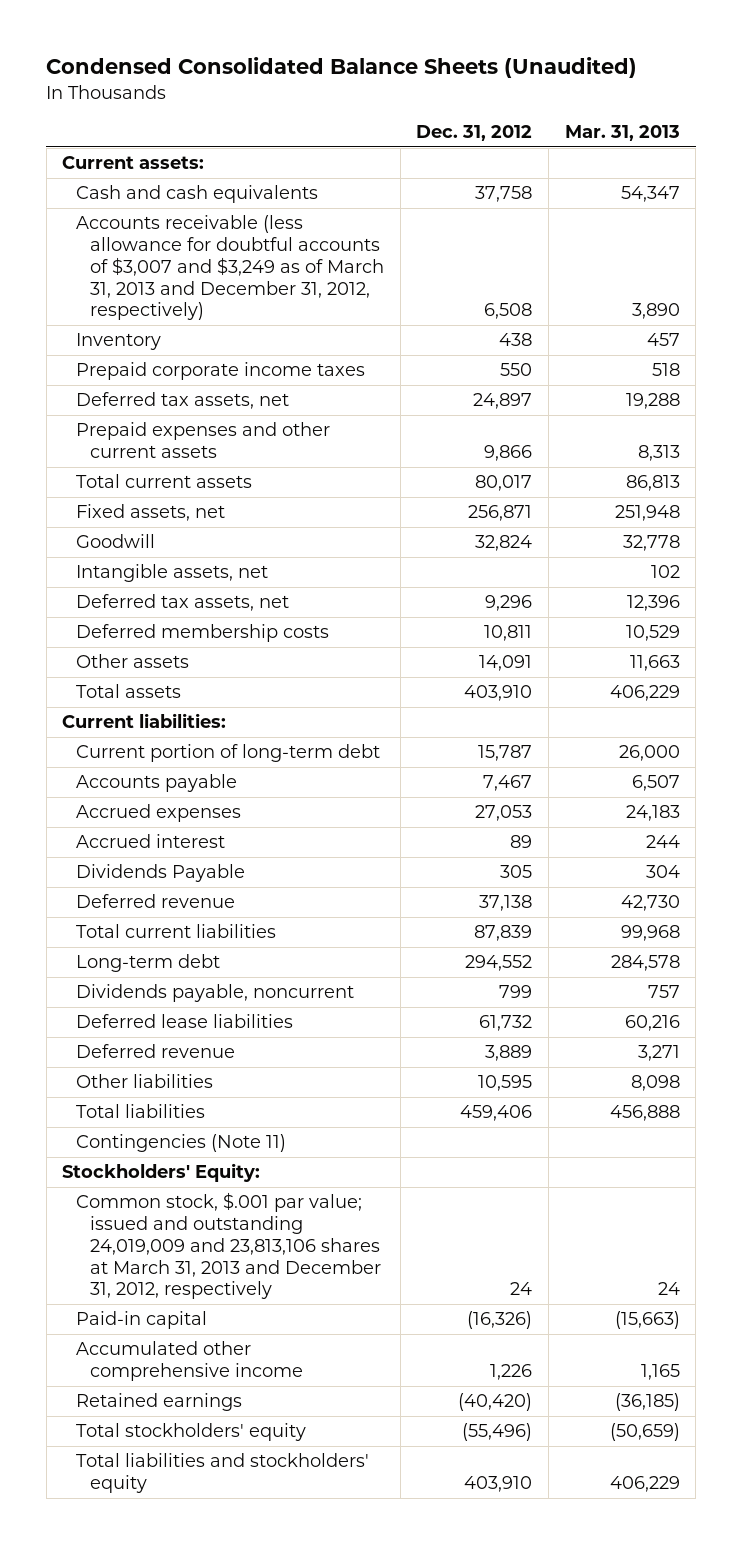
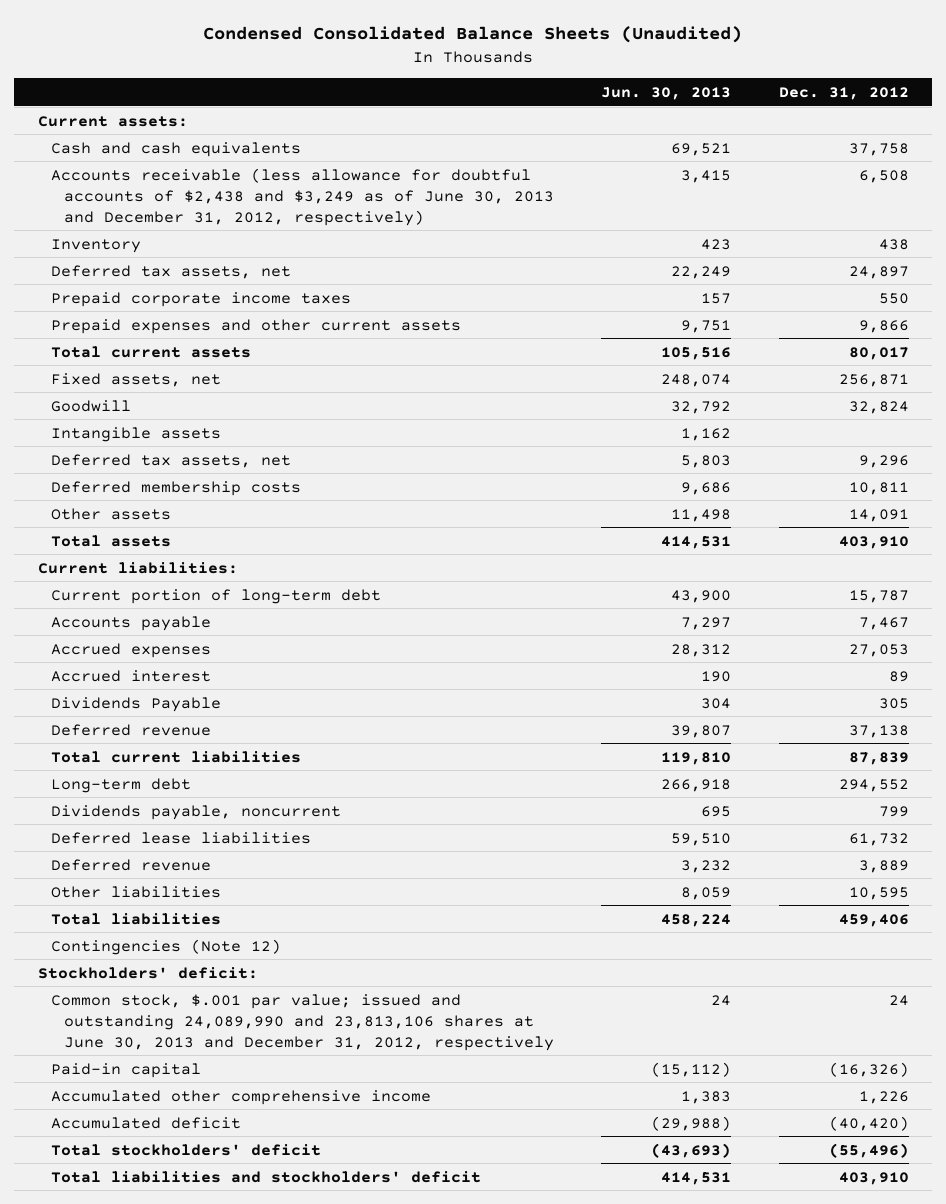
[564,125,680,142] Mar. 31, 2013 -> none
none -> [601,86,732,100] Jun. 30, 2013
[76,215,385,321] Accounts receivable (less allowance for doubtful accounts of $3,007 and $3,249 as of March 31, 2013 and December 31, 2012, respectively) -> [50,167,554,226] Accounts receivable (less allowance for doubtful accounts of $2,438 and $3,249 as of June 30, 2013 and December 31, 2012, respectively)
[76,362,366,381] Prepaid corporate income taxes -> [50,291,351,307] Prepaid corporate income taxes
[76,564,269,583] Intangible assets, net -> [50,426,221,442] Intangible assets
[76,1134,287,1153] Contingencies (Note 11) -> [50,938,281,955] Contingencies (Note 12)
[62,1163,261,1183] Stockholders' Equity: -> [37,966,258,979] Stockholders' deficit:
[76,1192,382,1300] Common stock, $.001 par value; issued and outstanding 24,019,009 and 23,813,106 shares at March 31, 2013 and December 31, 2012, respectively -> [50,993,554,1051] Common stock, $.001 par value; issued and outstanding 24,089,990 and 23,813,106 shares at June 30, 2013 and December 31, 2012, respectively
[76,1393,243,1412] Retained earnings -> [50,1116,241,1129] Accumulated deficit
[76,1423,307,1442] Total stockholders' equity -> [50,1143,321,1156] Total stockholders' deficit
[76,1453,370,1494] Total liabilities and stockholders' equity -> [50,1170,481,1183] Total liabilities and stockholders' deficit

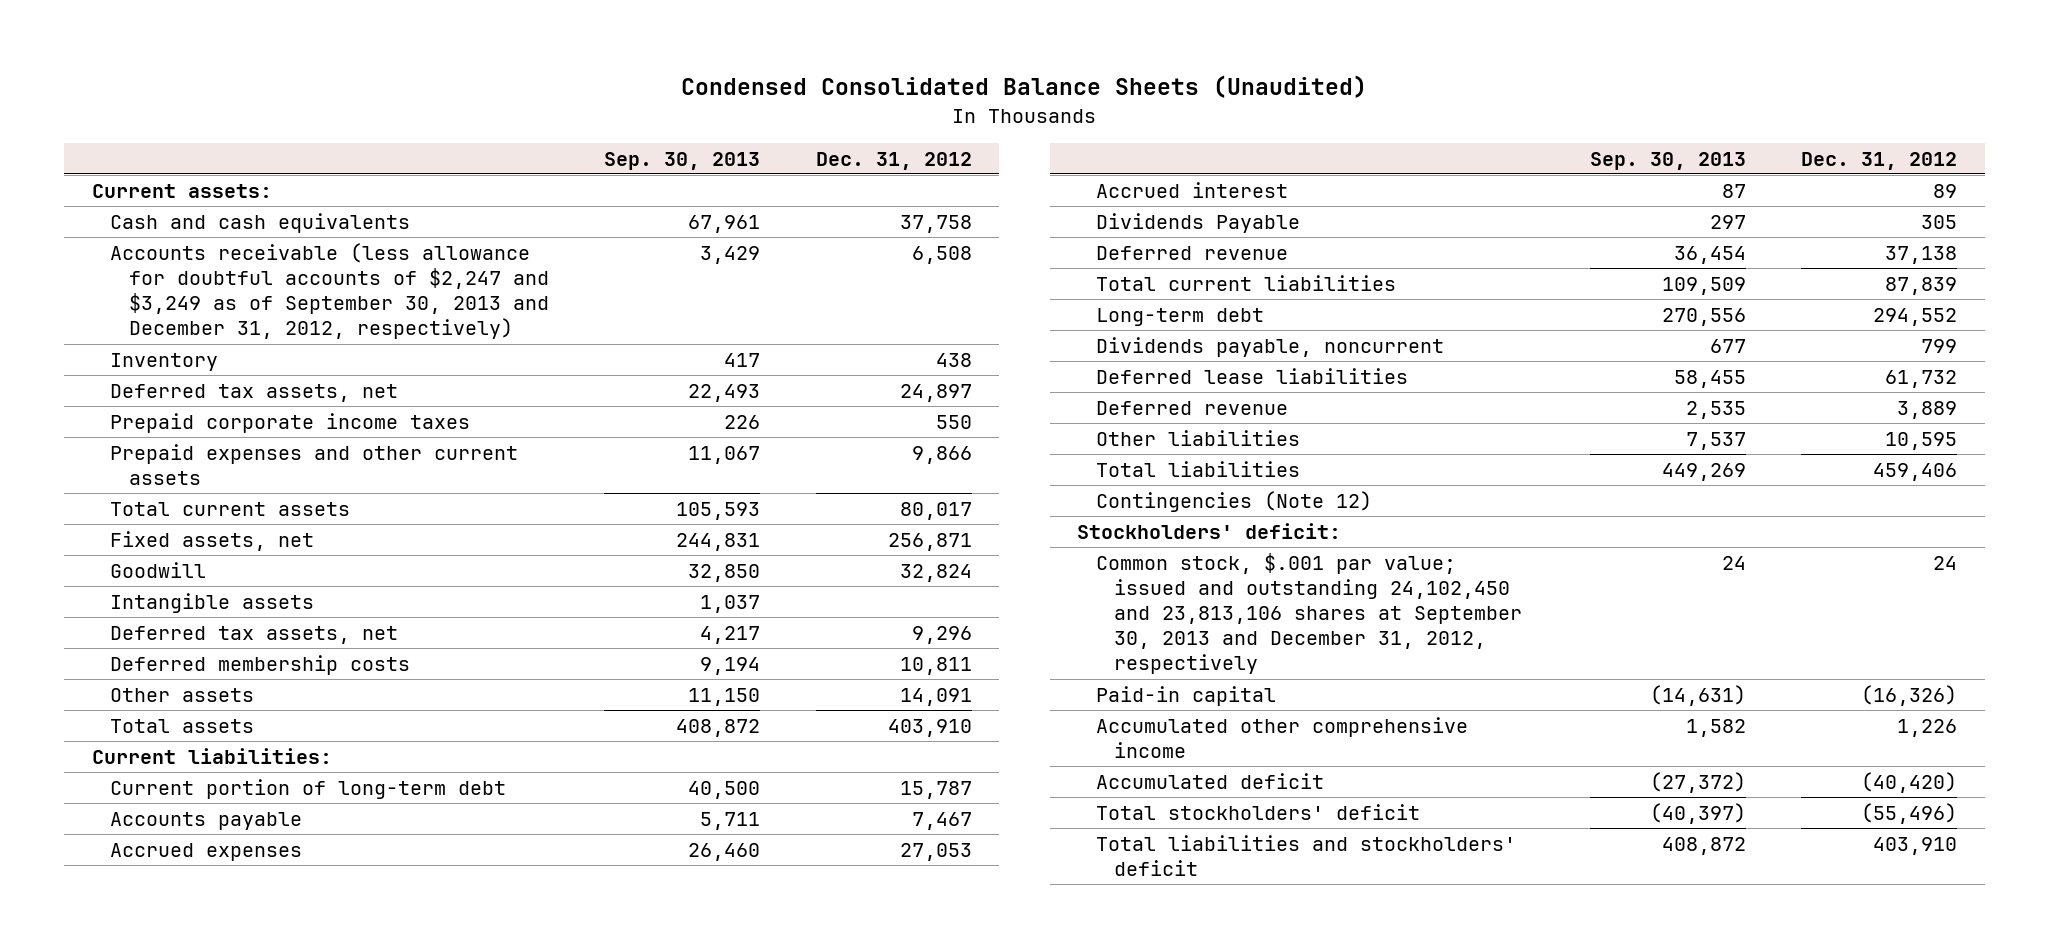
[601,86,732,100] Jun. 30, 2013 -> none
none -> [604,151,761,170] Sep. 30, 2013
[50,167,554,226] Accounts receivable (less allowance for doubtful accounts of $2,438 and $3,249 as of June 30, 2013 and December 31, 2012, respectively) -> [110,242,549,340] Accounts receivable (less allowance for doubtful accounts of $2,247 and $3,249 as of September 30, 2013 and December 31, 2012, respectively)
[50,993,554,1051] Common stock, $.001 par value; issued and outstanding 24,089,990 and 23,813,106 shares at June 30, 2013 and December 31, 2012, respectively -> [1095,552,1523,675] Common stock, $.001 par value; issued and outstanding 24,102,450 and 23,813,106 shares at September 30, 2013 and December 31, 2012, respectively

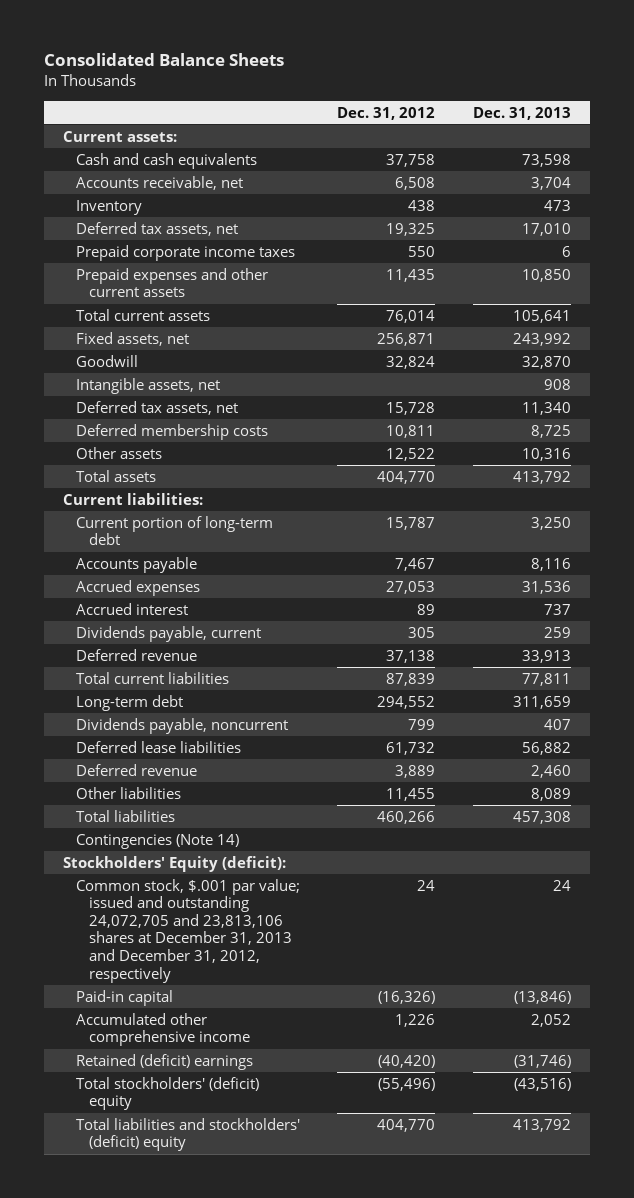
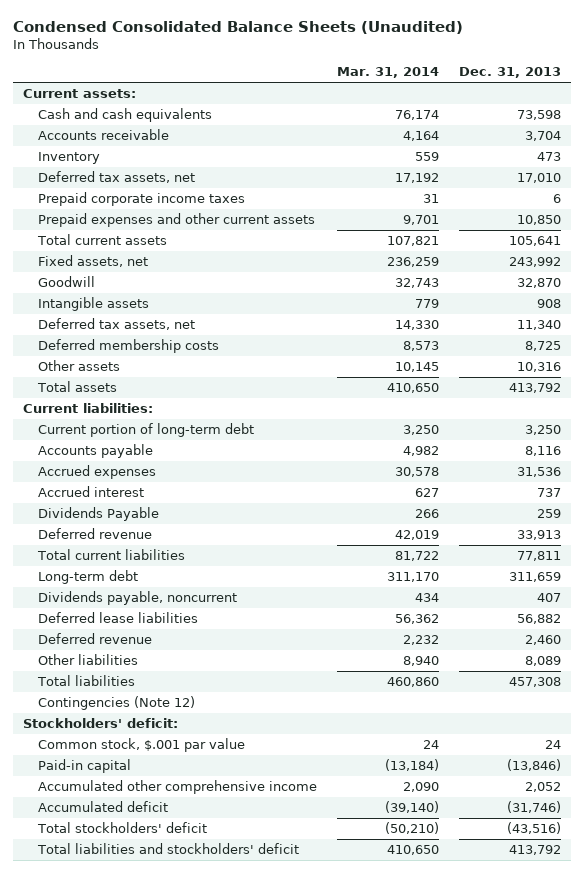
[43,53,284,67] Consolidated Balance Sheets -> [12,21,463,35] Condensed Consolidated Balance Sheets (Unaudited)
[337,106,436,120] Dec. 31, 2012 -> none
none -> [336,67,439,79] Mar. 31, 2014
[75,175,243,190] Accounts receivable, net -> [38,128,170,140] Accounts receivable
[75,377,220,394] Intangible assets, net -> [38,296,150,311] Intangible assets
[75,625,261,642] Dividends payable, current -> [38,506,160,521] Dividends Payable
[75,833,239,849] Contingencies (Note 14) -> [38,695,196,710] Contingencies (Note 12)
[62,855,286,872] Stockholders' Equity (deficit): -> [22,717,178,728] Stockholders' deficit:
[75,878,300,983] Common stock, $.001 par value; issued and outstanding 24,072,705 and 23,813,106 shares at December 31, 2013 and December 31, 2012, respectively -> [38,737,246,752] Common stock, $.001 par value
[75,1053,253,1070] Retained (deficit) earnings -> [38,800,169,812] Accumulated deficit
[75,1076,259,1111] Total stockholders' (deficit) equity -> [37,821,208,833] Total stockholders' deficit
[75,1117,300,1152] Total liabilities and stockholders' (deficit) equity -> [37,842,300,854] Total liabilities and stockholders' deficit

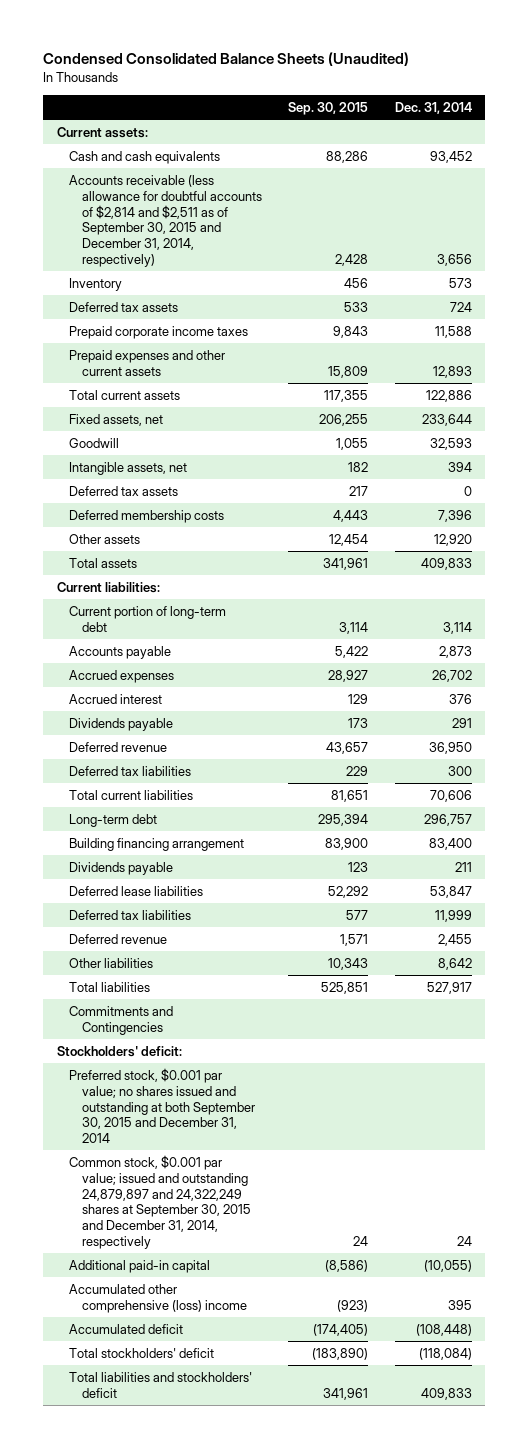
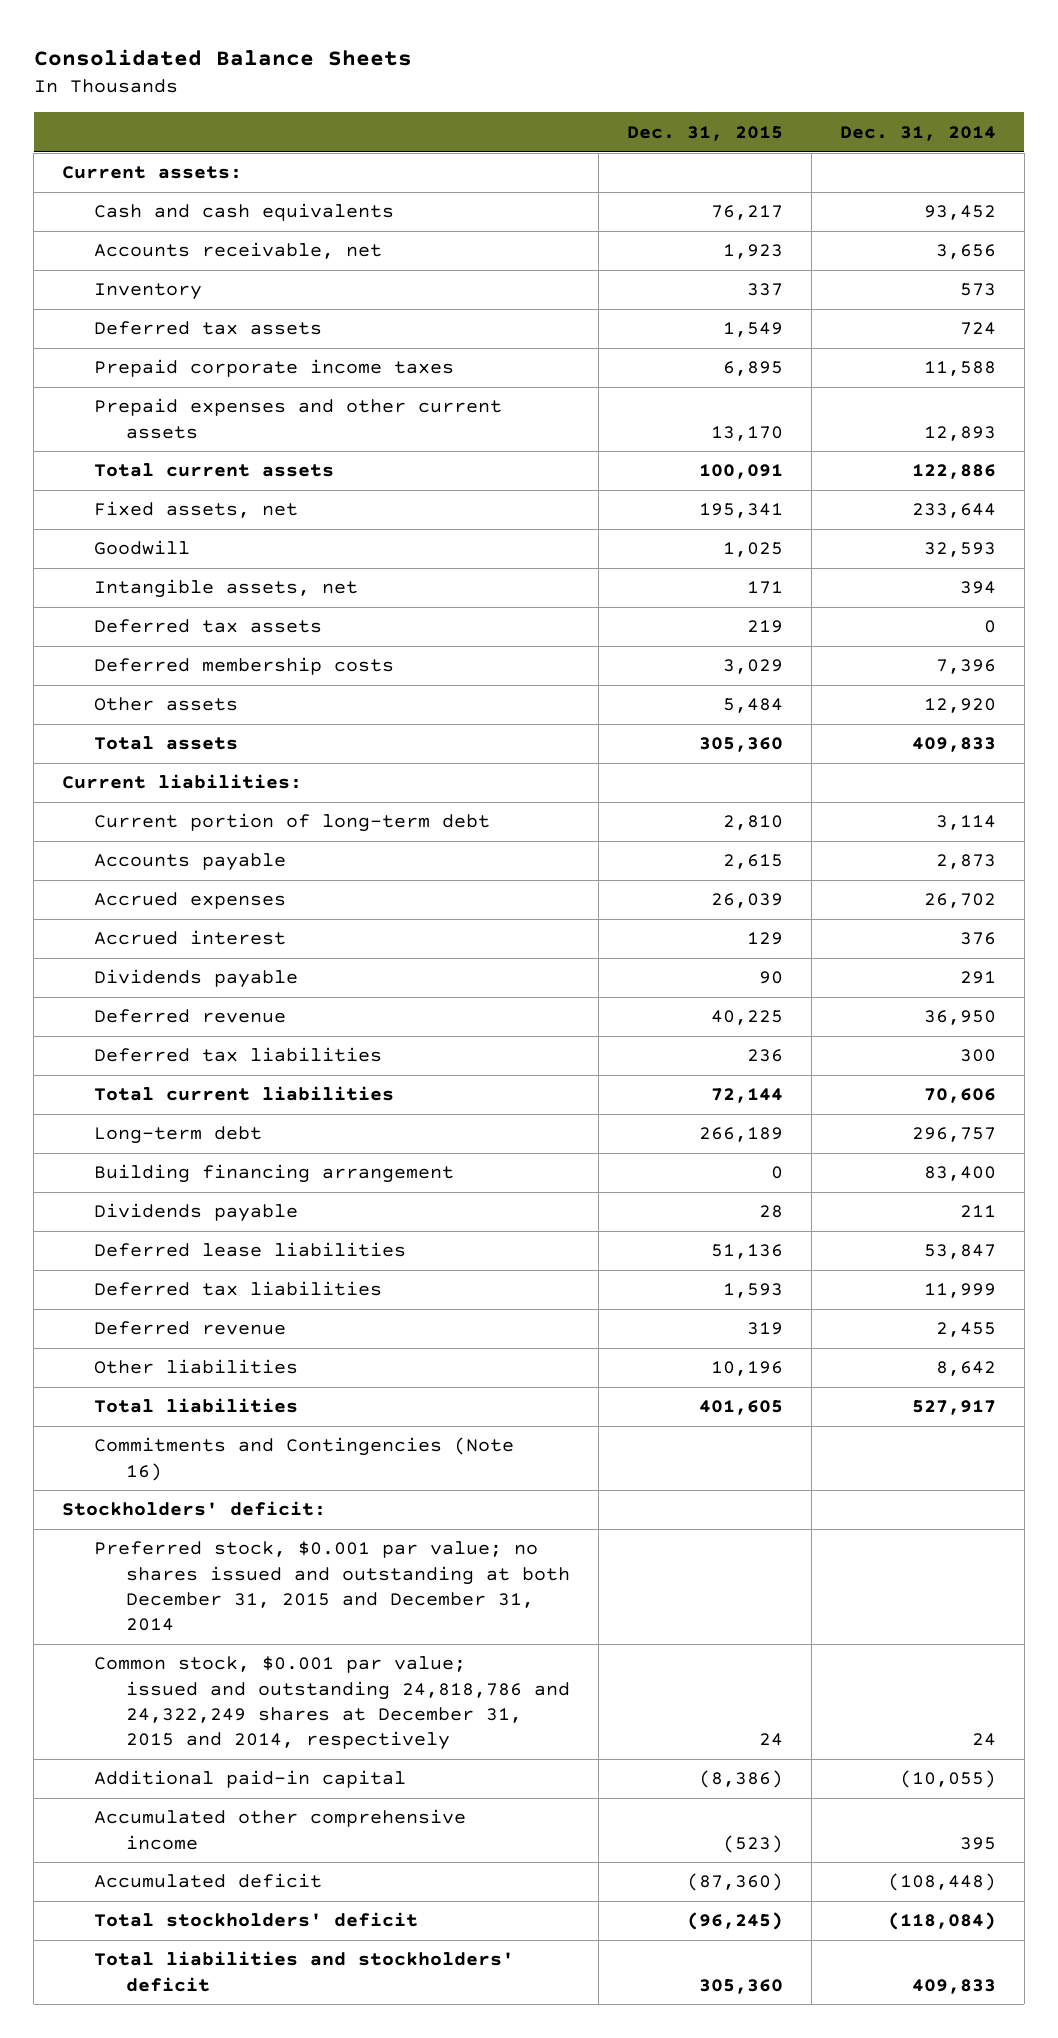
[43,51,410,66] Condensed Consolidated Balance Sheets (Unaudited) -> [33,49,412,67] Consolidated Balance Sheets
[288,101,369,115] Sep. 30, 2015 -> none
none -> [627,125,784,141] Dec. 31, 2015
[69,174,262,268] Accounts receivable (less allowance for doubtful accounts of $2,814 and $2,511 as of September 30, 2015 and December 31, 2014, respectively) -> [94,242,383,260] Accounts receivable, net
[69,1005,174,1035] Commitments and Contingencies -> [94,1437,515,1481] Commitments and Contingencies (Note 16)
[69,1067,255,1144] Preferred stock, $0.001 par value; no shares issued and outstanding at both September 30, 2015 and December 31, 2014 -> [94,1541,571,1632] Preferred stock, $0.001 par value; no shares issued and outstanding at both December 31, 2015 and December 31, 2014
[69,1154,251,1250] Common stock, $0.001 par value; issued and outstanding 24,879,897 and 24,322,249 shares at September 30, 2015 and December 31, 2014, respectively -> [94,1656,571,1751] Common stock, $0.001 par value; issued and outstanding 24,818,786 and 24,322,249 shares at December 31, 2015 and 2014, respectively
[69,1283,247,1313] Accumulated other comprehensive (loss) income -> [94,1809,467,1850] Accumulated other comprehensive income

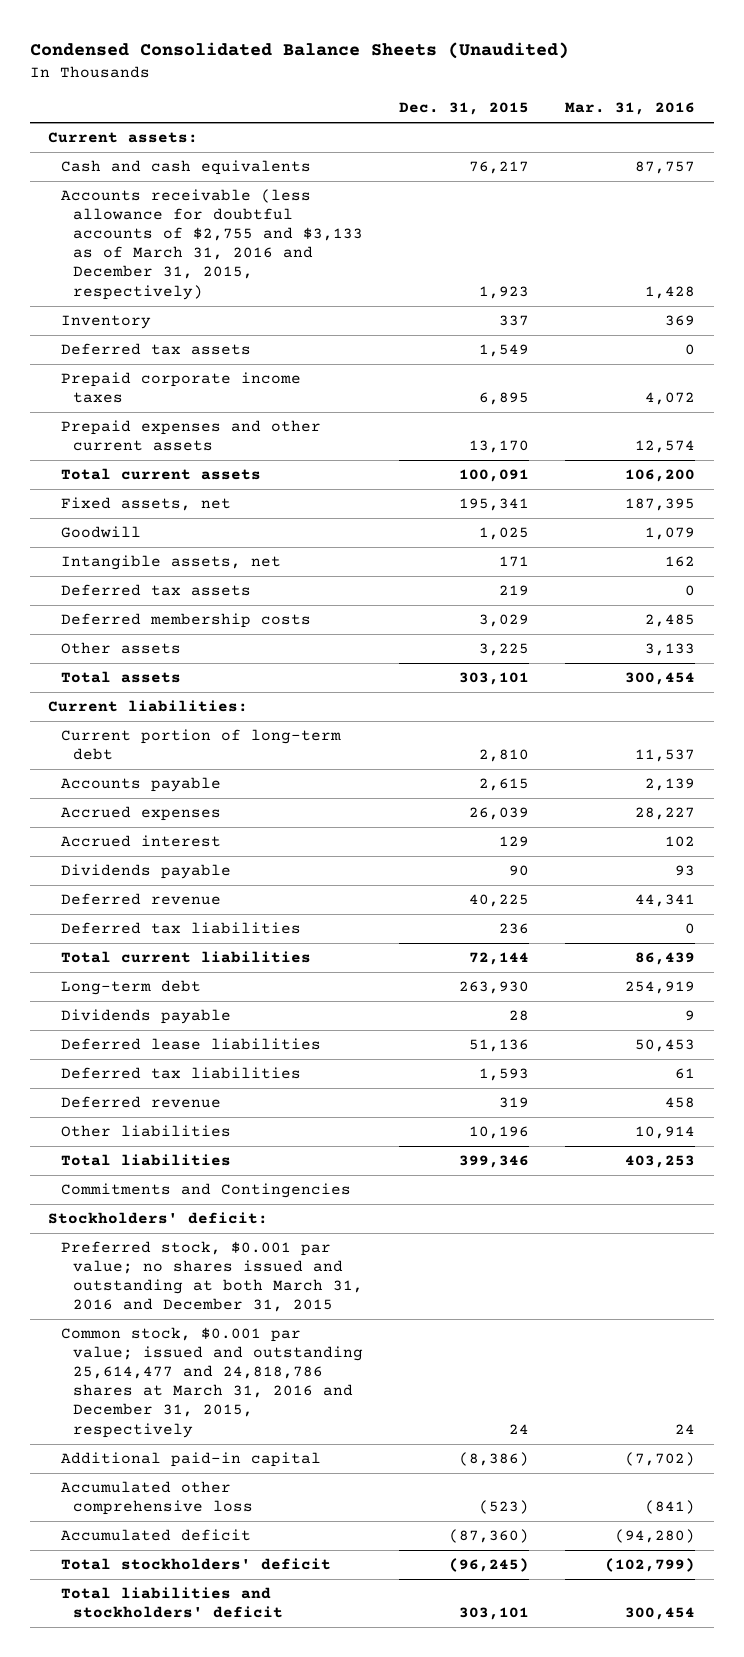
[33,49,412,67] Consolidated Balance Sheets -> [30,42,570,60] Condensed Consolidated Balance Sheets (Unaudited)
[839,125,996,141] Dec. 31, 2014 -> none
none -> [565,102,696,116] Mar. 31, 2016
[94,242,383,260] Accounts receivable, net -> [60,189,364,300] Accounts receivable (less allowance for doubtful accounts of $2,755 and $3,133 as of March 31, 2016 and December 31, 2015, respectively)
[723,698,784,714] 5,484 -> [479,643,530,657] 3,225
[699,737,784,753] 305,360 -> [459,672,530,686] 303,101
[94,1164,455,1184] Building financing arrangement -> none
[699,1127,784,1143] 266,189 -> [459,981,530,995] 263,930
[699,1400,784,1416] 401,605 -> [459,1155,530,1169] 399,346
[94,1437,515,1481] Commitments and Contingencies (Note 16) -> [60,1183,351,1199] Commitments and Contingencies
[94,1541,571,1632] Preferred stock, $0.001 par value; no shares issued and outstanding at both December 31, 2015 and December 31, 2014 -> [60,1241,364,1313] Preferred stock, $0.001 par value; no shares issued and outstanding at both March 31, 2016 and December 31, 2015
[94,1656,571,1751] Common stock, $0.001 par value; issued and outstanding 24,818,786 and 24,322,249 shares at December 31, 2015 and 2014, respectively -> [60,1327,364,1438] Common stock, $0.001 par value; issued and outstanding 25,614,477 and 24,818,786 shares at March 31, 2016 and December 31, 2015, respectively
[94,1809,467,1850] Accumulated other comprehensive income -> [60,1481,254,1516] Accumulated other comprehensive loss
[699,1978,784,1994] 305,360 -> [459,1607,530,1621] 303,101

